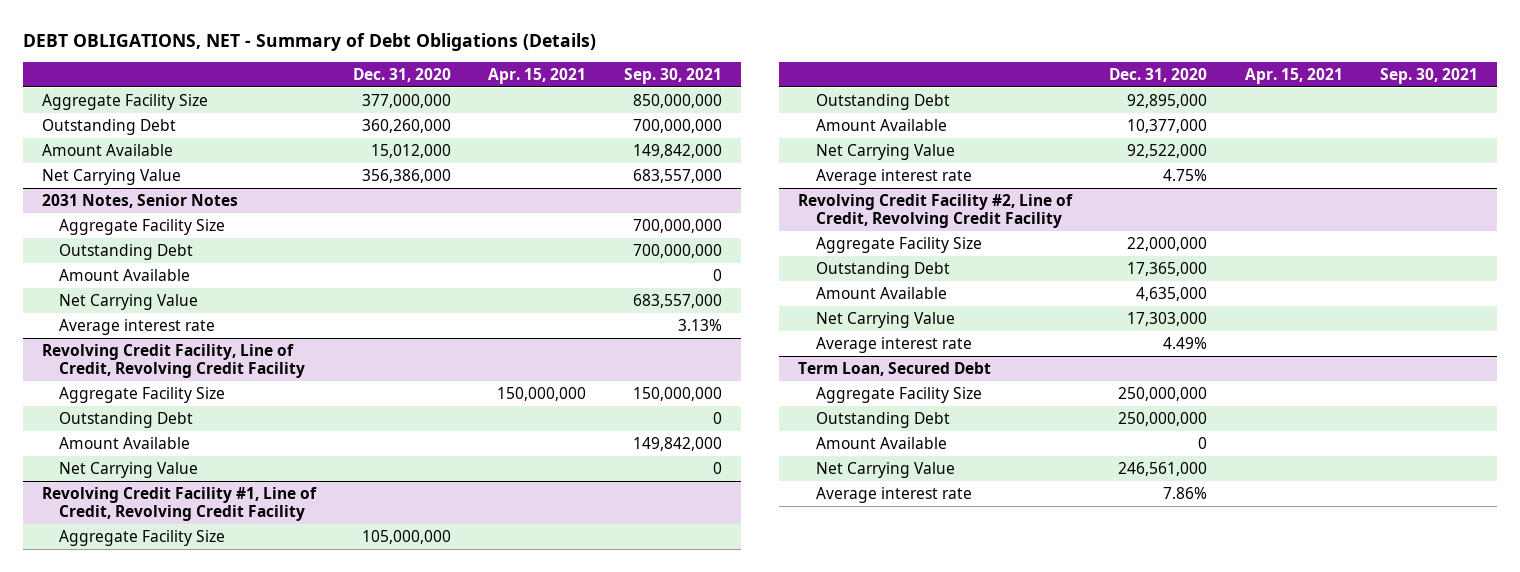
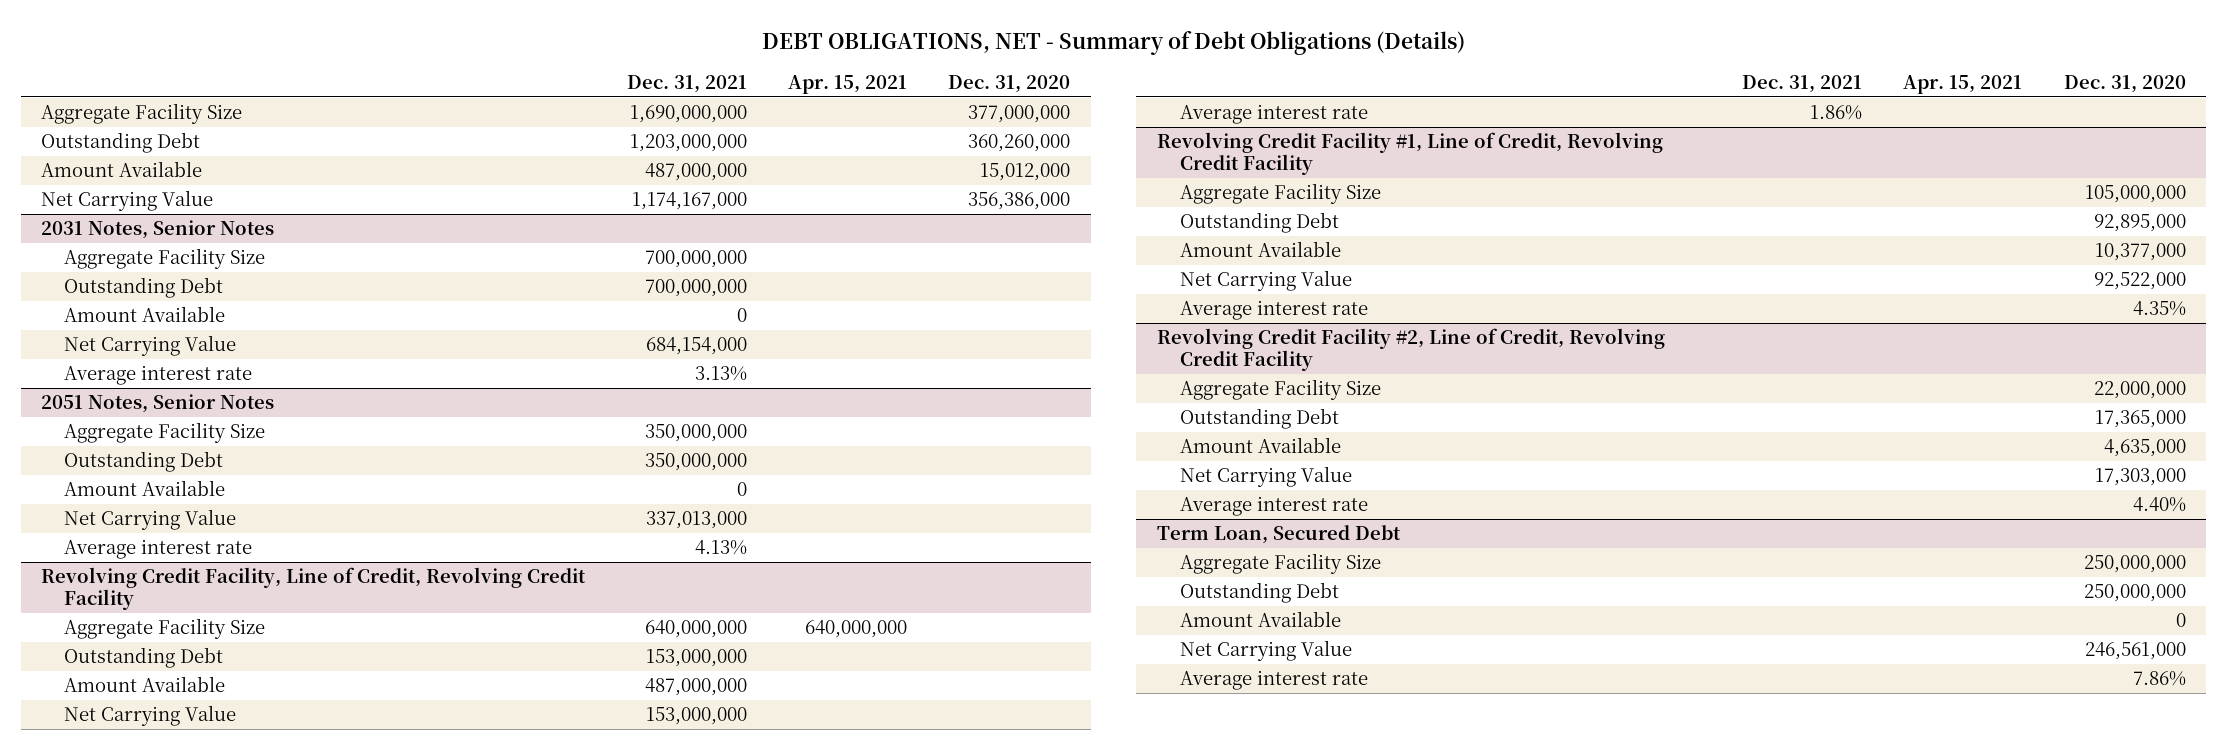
[623,68,722,85] Sep. 30, 2021 -> none
none -> [626,74,747,93] Dec. 31, 2021
none -> [41,394,275,414] 2051 Notes, Senior Notes
none -> [64,422,266,444] Aggregate Facility Size
none -> [64,451,224,473] Outstanding Debt
none -> [64,480,226,497] Amount Available
none -> [64,509,237,531] Net Carrying Value
none -> [64,539,253,560] Average interest rate
[497,386,587,401] 150,000,000 -> [804,620,907,639] 640,000,000
none -> [1180,104,1369,125] Average interest rate
[1163,168,1208,181] 4.75% -> [2132,301,2186,317] 4.35%
[1163,336,1208,349] 4.49% -> [2132,497,2186,513] 4.40%

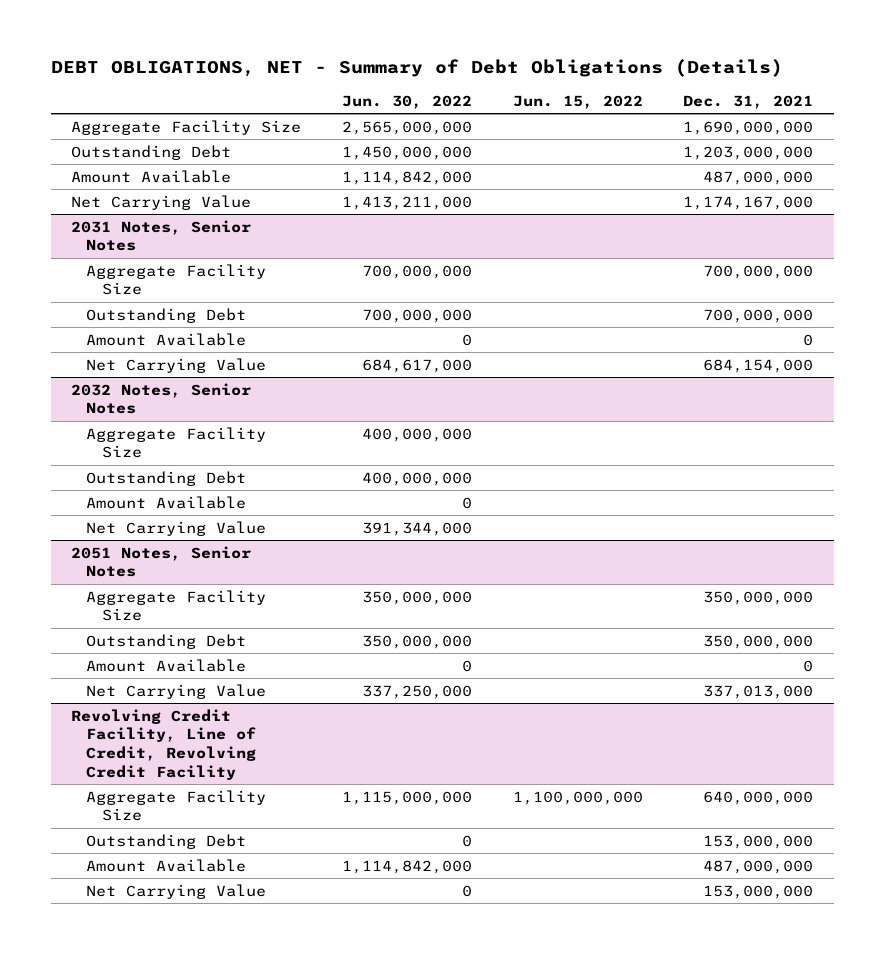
[787,74,907,94] Apr. 15, 2021 -> none
[948,74,1071,93] Dec. 31, 2020 -> none
none -> [341,94,472,109] Jun. 30, 2022
none -> [512,94,643,109] Jun. 15, 2022
[64,365,253,386] Average interest rate -> none
none -> [71,382,252,415] 2032 Notes, Senior Notes
none -> [86,426,267,459] Aggregate Facility Size
none -> [86,470,247,486] Outstanding Debt
none -> [86,495,247,509] Amount Available
none -> [86,520,267,536] Net Carrying Value
[64,539,253,560] Average interest rate -> none
[1180,104,1369,125] Average interest rate -> none
[1157,132,1664,175] Revolving Credit Facility #1, Line of Credit, Revolving Credit Facility -> none
[1180,183,1382,205] Aggregate Facility Size -> none
[1180,212,1340,234] Outstanding Debt -> none
[1180,241,1342,258] Amount Available -> none
[1180,270,1353,292] Net Carrying Value -> none
[1180,300,1369,321] Average interest rate -> none
[1157,328,1666,371] Revolving Credit Facility #2, Line of Credit, Revolving Credit Facility -> none
[1180,379,1382,401] Aggregate Facility Size -> none
[1180,408,1340,430] Outstanding Debt -> none
[1180,437,1342,454] Amount Available -> none
[1180,466,1353,488] Net Carrying Value -> none
[1180,496,1369,517] Average interest rate -> none
[1157,525,1402,545] Term Loan, Secured Debt -> none
[1180,553,1382,575] Aggregate Facility Size -> none
[1180,582,1340,604] Outstanding Debt -> none
[1180,611,1342,628] Amount Available -> none
[1180,640,1353,662] Net Carrying Value -> none
[1180,670,1369,691] Average interest rate -> none

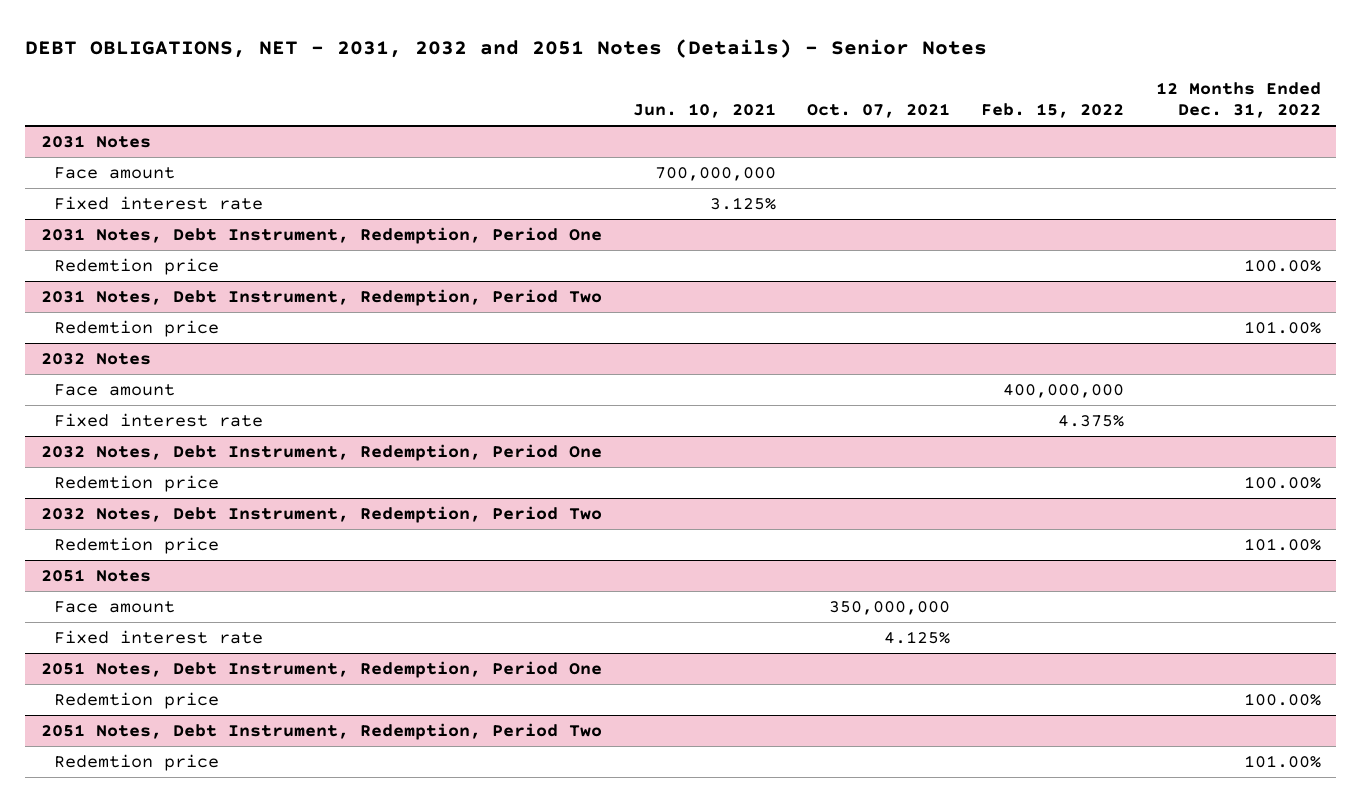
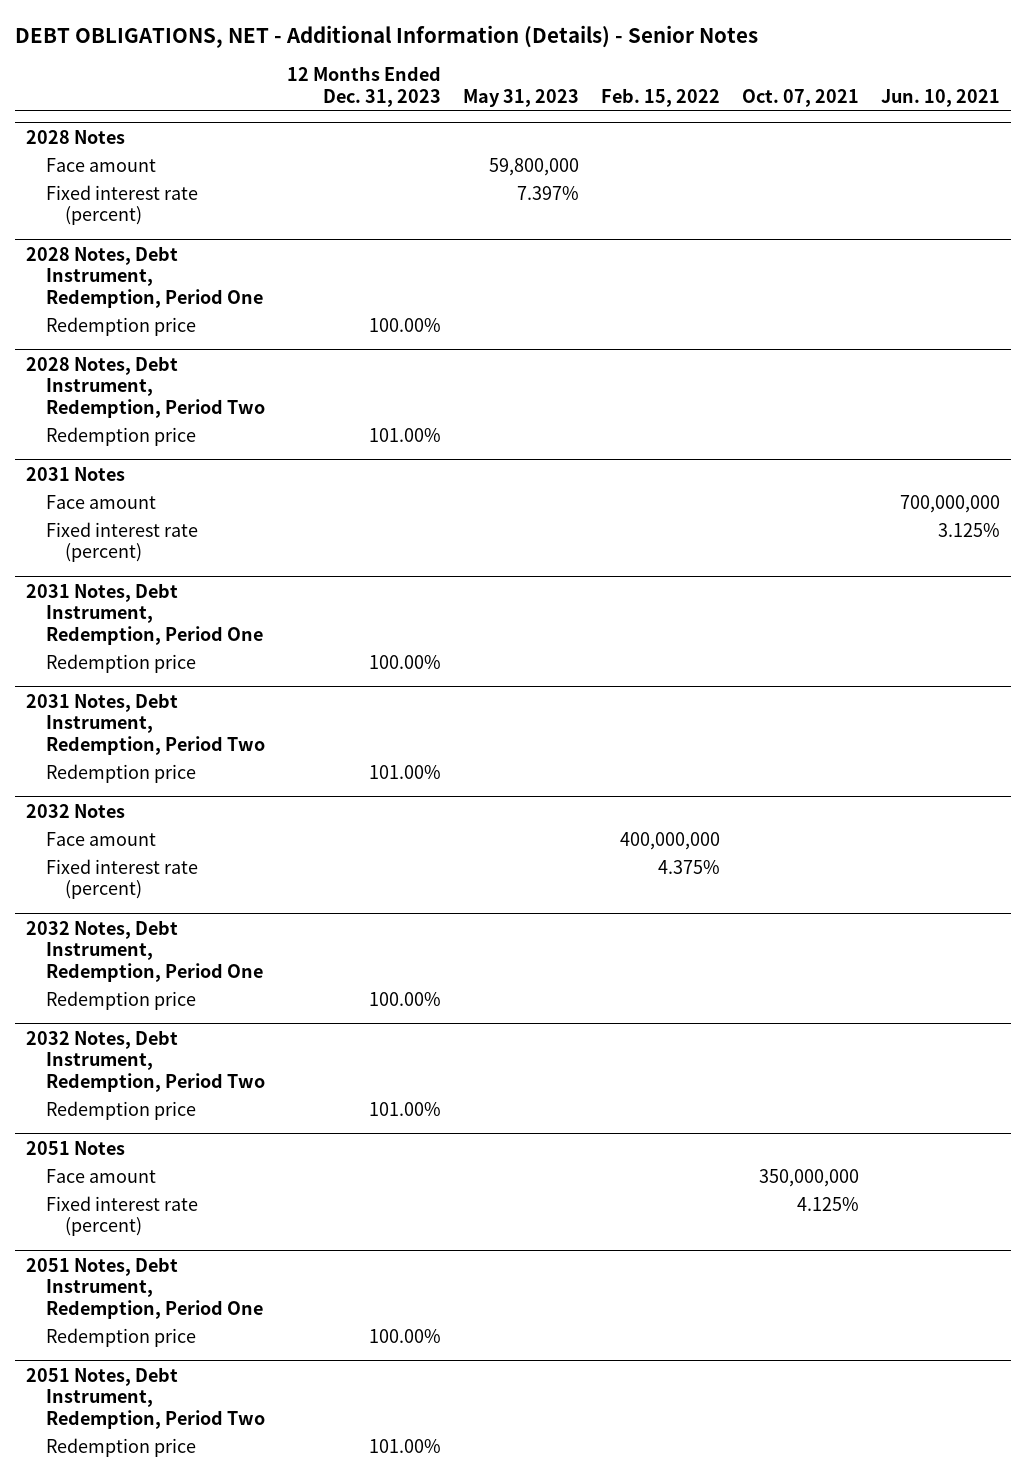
[25,39,988,59] DEBT OBLIGATIONS, NET - 2031, 2032 and 2051 Notes (Details) - Senior Notes -> [15,24,759,48] DEBT OBLIGATIONS, NET - Additional Information (Details) - Senior Notes
[1155,81,1321,119] 12 Months Ended Dec. 31, 2022 -> none
none -> [286,66,441,108] 12 Months Ended Dec. 31, 2023
none -> [462,89,579,108] May 31, 2023
none -> [26,129,126,144] 2028 Notes
none -> [45,157,156,172] Face amount
none -> [45,184,198,226] Fixed interest rate (percent)
none -> [26,245,263,308] 2028 Notes, Debt Instrument, Redemption, Period One
none -> [45,316,196,336] Redemption price
none -> [26,355,265,418] 2028 Notes, Debt Instrument, Redemption, Period Two
none -> [45,426,196,446] Redemption price
[53,196,263,211] Fixed interest rate -> [45,521,198,563] Fixed interest rate (percent)
[53,258,219,276] Redemtion price -> [45,653,196,673] Redemption price
[53,320,219,338] Redemtion price -> [45,763,196,783] Redemption price
[53,413,263,428] Fixed interest rate -> [45,858,198,900] Fixed interest rate (percent)
[53,475,219,493] Redemtion price -> [45,990,196,1010] Redemption price
[53,537,219,555] Redemtion price -> [45,1100,196,1120] Redemption price
[53,630,263,645] Fixed interest rate -> [45,1195,198,1237] Fixed interest rate (percent)
[53,692,219,710] Redemtion price -> [45,1327,196,1347] Redemption price
[53,754,219,772] Redemtion price -> [45,1437,196,1457] Redemption price

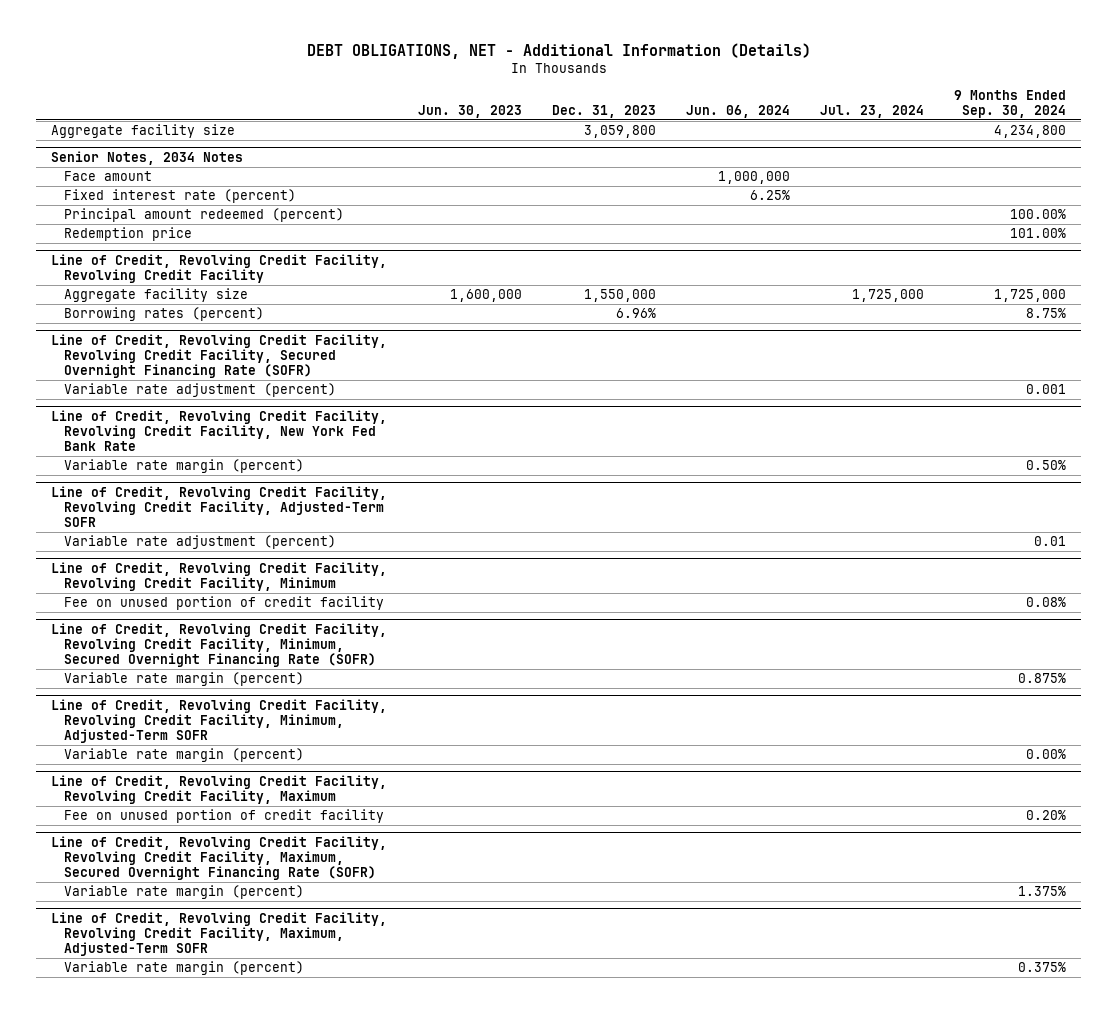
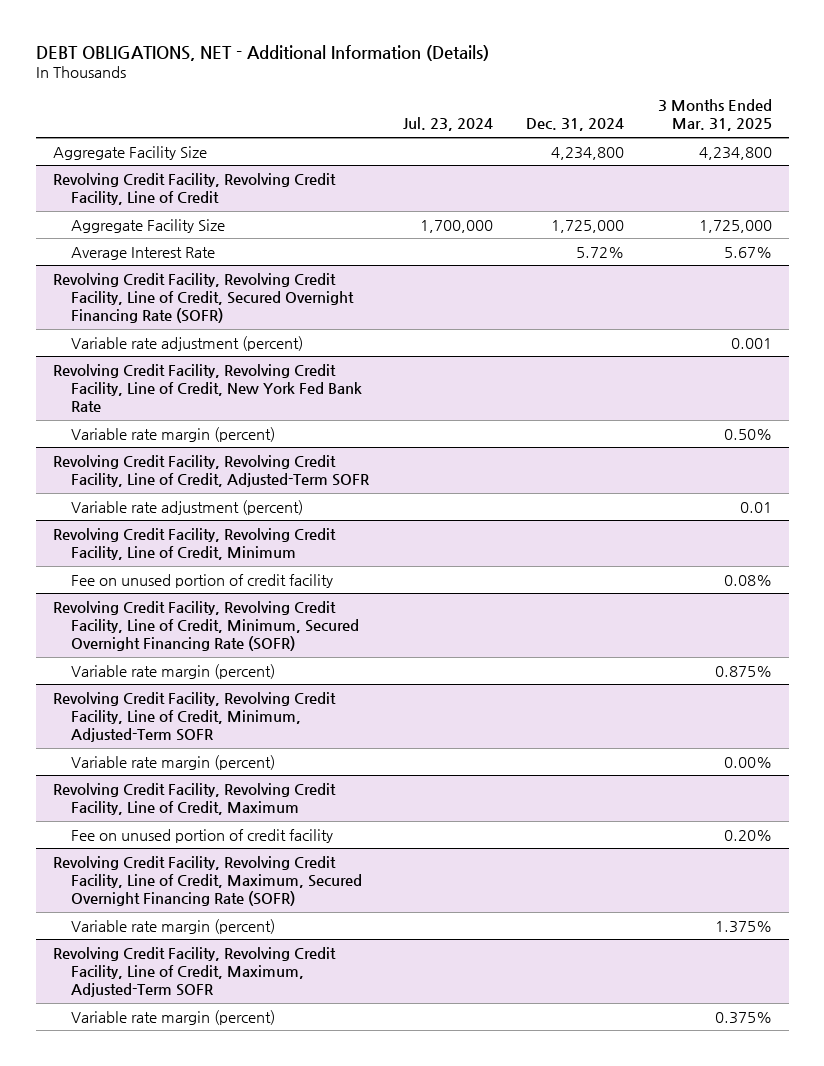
[417,105,522,119] Jun. 30, 2023 -> none
[551,105,656,119] Dec. 31, 2023 -> none
[685,105,790,119] Jun. 06, 2024 -> none
[953,89,1066,119] 9 Months Ended Sep. 30, 2024 -> none
none -> [526,118,625,132] Dec. 31, 2024
none -> [657,99,772,132] 3 Months Ended Mar. 31, 2025
[51,150,244,165] Senior Notes, 2034 Notes -> none
[64,171,153,182] Face amount -> none
[64,189,297,204] Fixed interest rate (percent) -> none
[64,208,345,223] Principal amount redeemed (percent) -> none
[64,227,193,242] Redemption price -> none
[51,124,236,139] Aggregate facility size -> [52,145,207,160] Aggregate Facility Size
[51,253,388,283] Line of Credit, Revolving Credit Facility, Revolving Credit Facility -> [52,172,336,205] Revolving Credit Facility, Revolving Credit Facility, Line of Credit
[64,288,249,303] Aggregate facility size -> [71,218,226,233] Aggregate Facility Size
[851,289,924,303] 1,725,000 -> [419,219,493,233] 1,700,000
[64,307,265,322] Borrowing rates (percent) -> [71,246,216,260] Average Interest Rate
[51,333,388,378] Line of Credit, Revolving Credit Facility, Revolving Credit Facility, Secured Overnight Financing Rate (SOFR) -> [52,272,355,323] Revolving Credit Facility, Revolving Credit Facility, Line of Credit, Secured Overnight Financing Rate (SOFR)
[51,409,388,451] Line of Credit, Revolving Credit Facility, Revolving Credit Facility, New York Fed Bank Rate -> [52,363,363,412] Revolving Credit Facility, Revolving Credit Facility, Line of Credit, New York Fed Bank Rate
[51,485,388,527] Line of Credit, Revolving Credit Facility, Revolving Credit Facility, Adjusted-Term SOFR -> [52,454,371,487] Revolving Credit Facility, Revolving Credit Facility, Line of Credit, Adjusted-Term SOFR
[51,561,388,591] Line of Credit, Revolving Credit Facility, Revolving Credit Facility, Minimum -> [52,527,336,560] Revolving Credit Facility, Revolving Credit Facility, Line of Credit, Minimum
[51,622,388,667] Line of Credit, Revolving Credit Facility, Revolving Credit Facility, Minimum, Secured Overnight Financing Rate (SOFR) -> [52,600,360,651] Revolving Credit Facility, Revolving Credit Facility, Line of Credit, Minimum, Secured Overnight Financing Rate (SOFR)
[51,698,388,743] Line of Credit, Revolving Credit Facility, Revolving Credit Facility, Minimum, Adjusted-Term SOFR -> [52,691,336,742] Revolving Credit Facility, Revolving Credit Facility, Line of Credit, Minimum, Adjusted-Term SOFR
[51,774,388,804] Line of Credit, Revolving Credit Facility, Revolving Credit Facility, Maximum -> [52,782,336,815] Revolving Credit Facility, Revolving Credit Facility, Line of Credit, Maximum
[51,835,388,880] Line of Credit, Revolving Credit Facility, Revolving Credit Facility, Maximum, Secured Overnight Financing Rate (SOFR) -> [52,855,363,906] Revolving Credit Facility, Revolving Credit Facility, Line of Credit, Maximum, Secured Overnight Financing Rate (SOFR)
[51,911,388,956] Line of Credit, Revolving Credit Facility, Revolving Credit Facility, Maximum, Adjusted-Term SOFR -> [52,946,336,997] Revolving Credit Facility, Revolving Credit Facility, Line of Credit, Maximum, Adjusted-Term SOFR

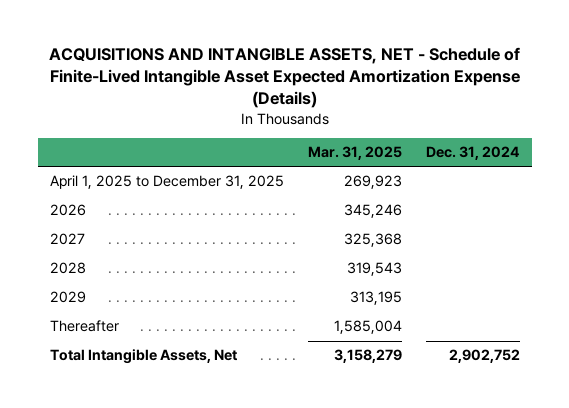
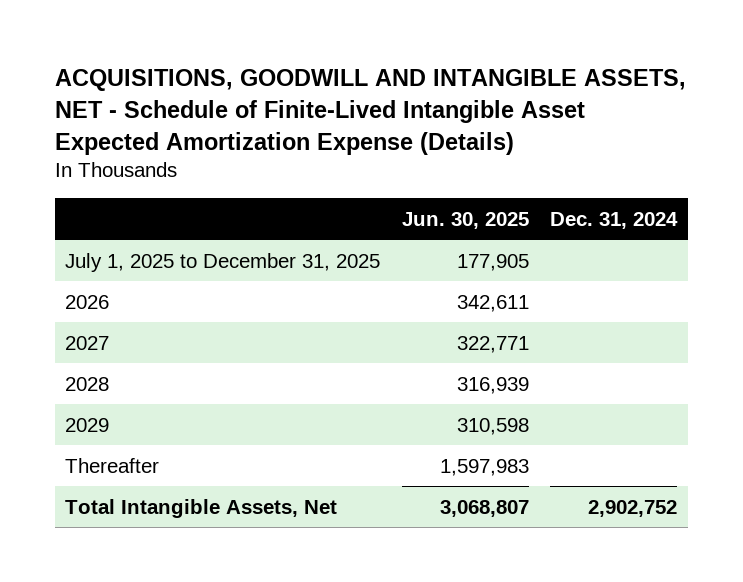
[48,46,520,109] ACQUISITIONS AND INTANGIBLE ASSETS, NET - Schedule of Finite-Lived Intangible Asset Expected Amortization Expense (Details) -> [54,69,686,155] ACQUISITIONS, GOODWILL AND INTANGIBLE ASSETS, NET - Schedule of Finite-Lived Intangible Asset Expected Amortization Expense (Details)
[307,146,402,161] Mar. 31, 2025 -> none
none -> [401,211,529,229] Jun. 30, 2025
[49,175,284,190] April 1, 2025 to December 31, 2025 -> [65,252,381,272] July 1, 2025 to December 31, 2025

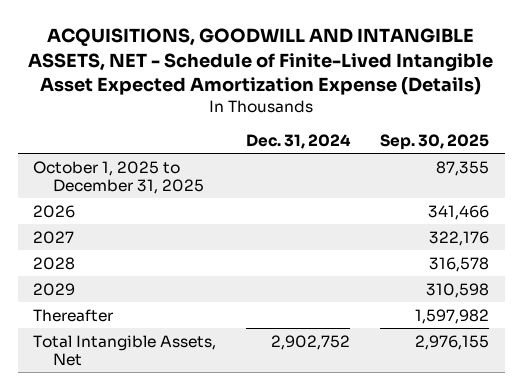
[401,211,529,229] Jun. 30, 2025 -> none
none -> [380,133,490,150] Sep. 30, 2025
[65,252,381,272] July 1, 2025 to December 31, 2025 -> [33,160,205,194] October 1, 2025 to December 31, 2025

